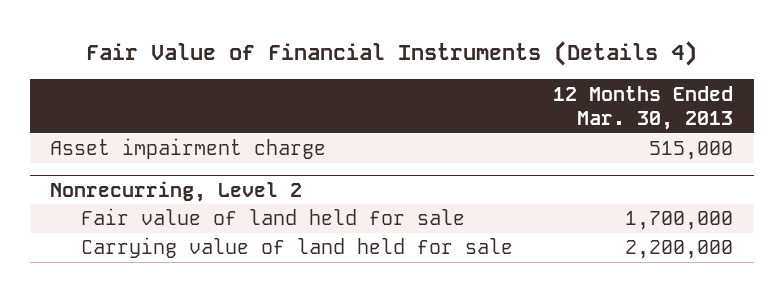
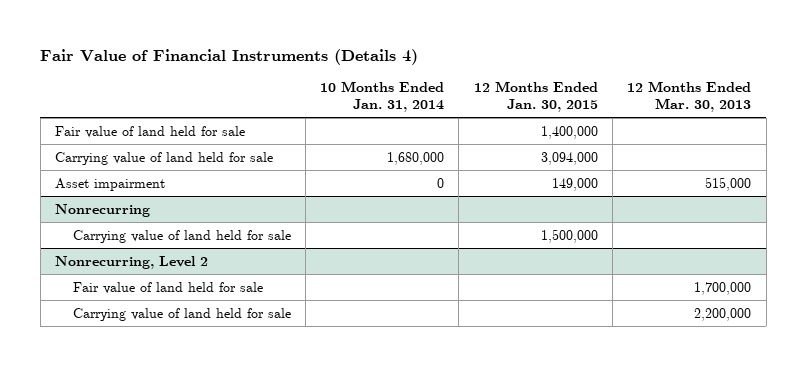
none -> [320,80,445,112] 10 Months Ended Jan. 31, 2014
none -> [473,80,598,112] 12 Months Ended Jan. 30, 2015
none -> [55,125,246,138] Fair value of land held for sale
none -> [55,151,274,165] Carrying value of land held for sale
[50,138,327,160] Asset impairment charge -> [55,177,166,191] Asset impairment
none -> [55,203,151,217] Nonrecurring
none -> [72,229,291,243] Carrying value of land held for sale

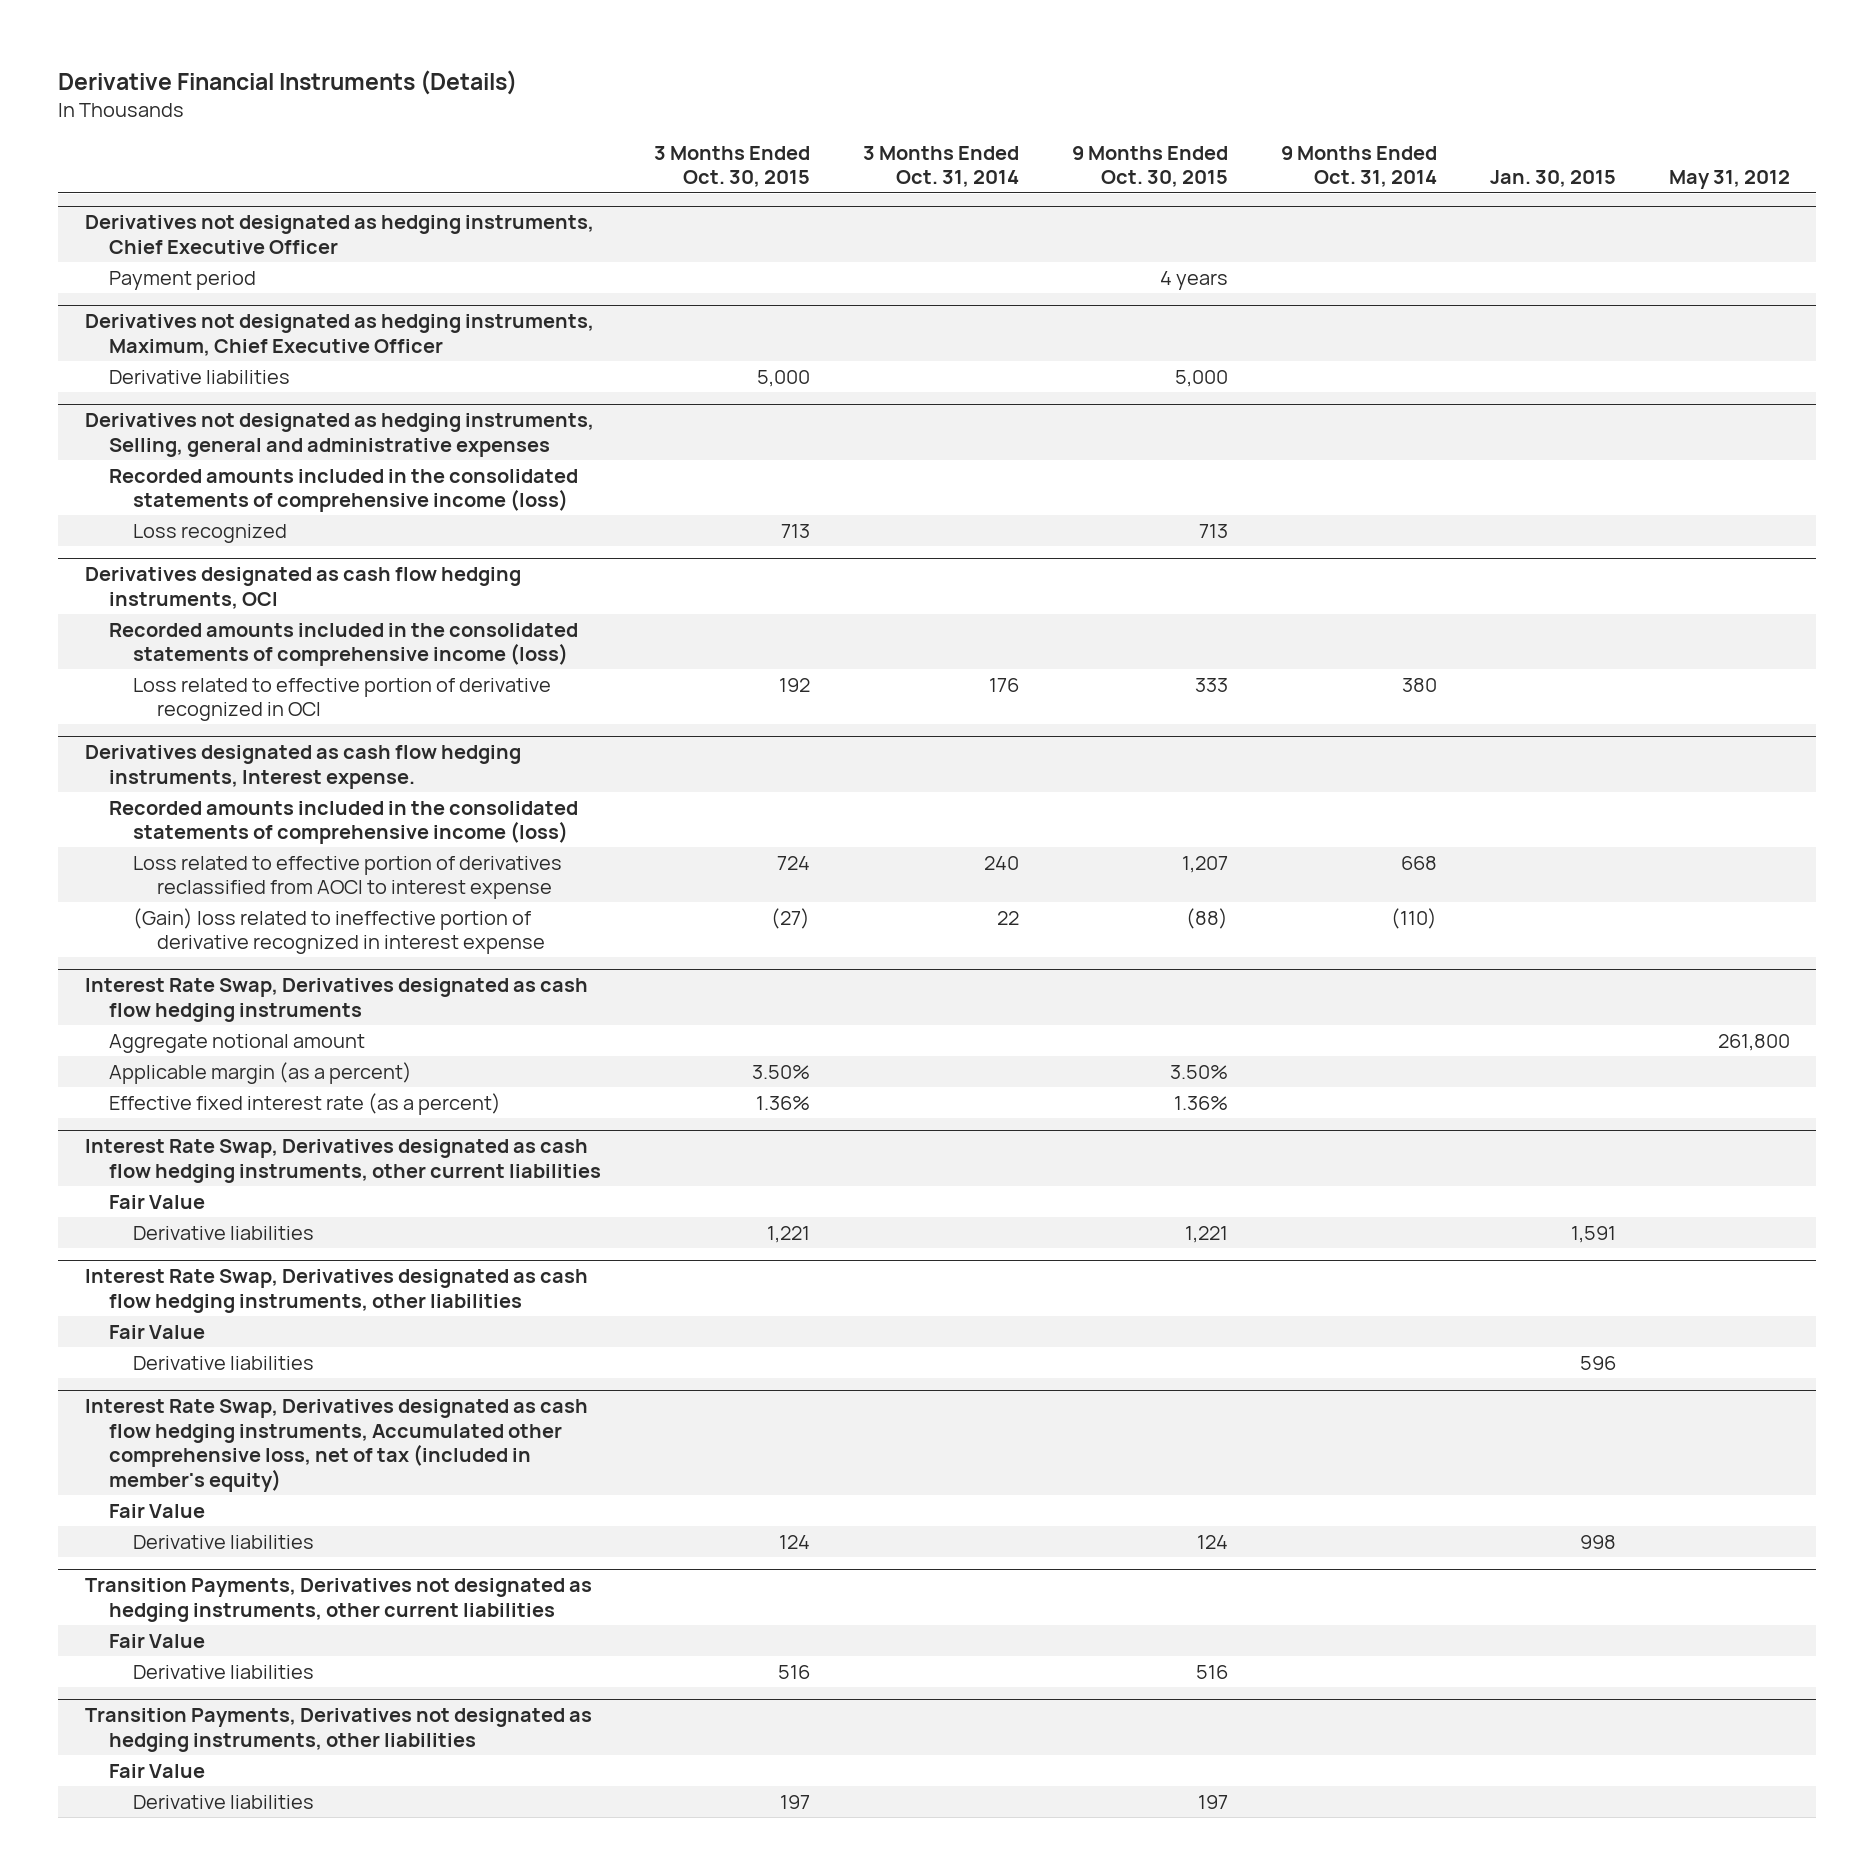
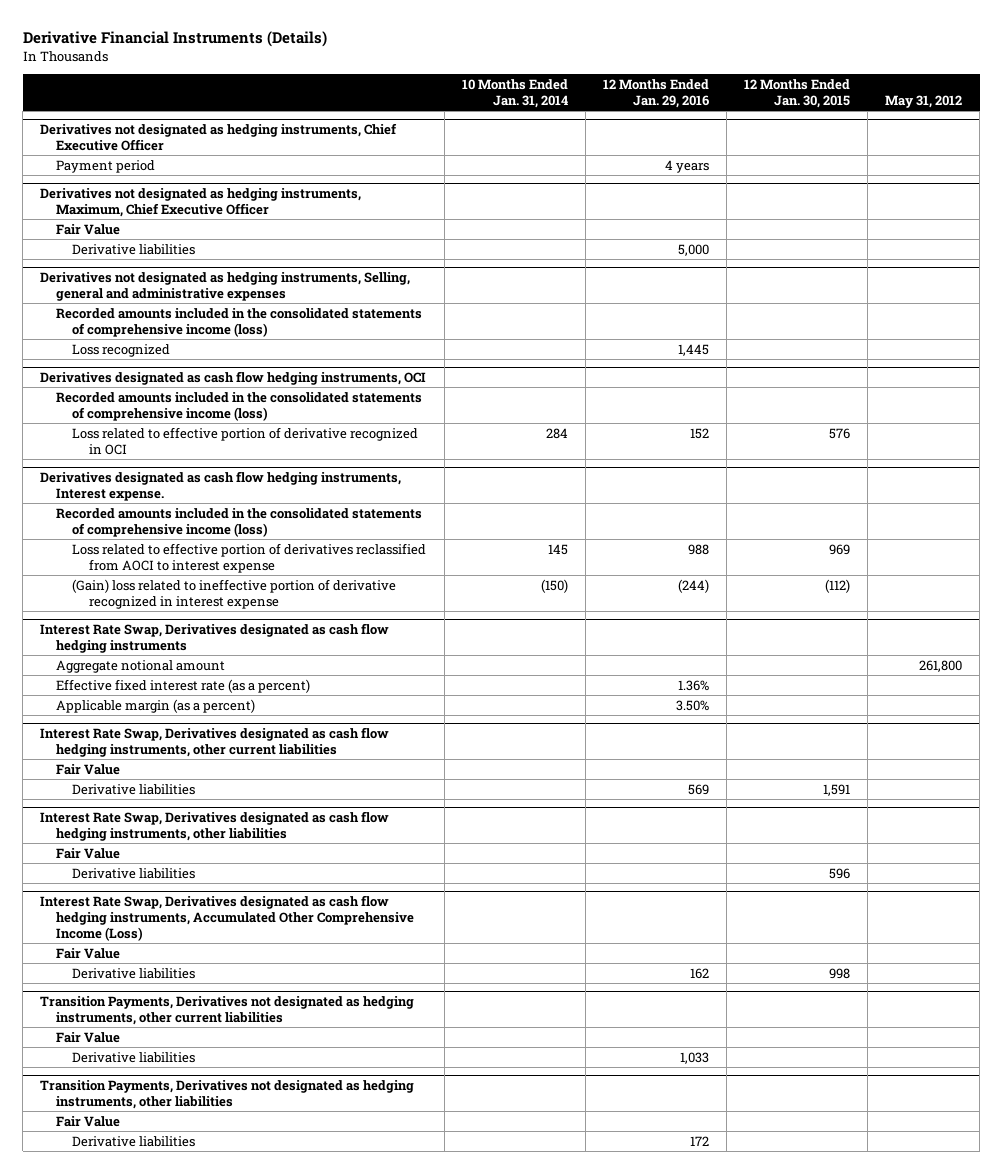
[653,145,810,188] 3 Months Ended Oct. 30, 2015 -> none
[862,145,1019,188] 3 Months Ended Oct. 31, 2014 -> none
[1071,145,1228,188] 9 Months Ended Oct. 30, 2015 -> none
[1280,145,1437,188] 9 Months Ended Oct. 31, 2014 -> none
[1489,170,1616,188] Jan. 30, 2015 -> none
none -> [461,78,568,108] 10 Months Ended Jan. 31, 2014
none -> [602,78,709,108] 12 Months Ended Jan. 29, 2016
none -> [744,78,851,108] 12 Months Ended Jan. 30, 2015
none -> [56,223,121,235] Fair Value
[108,1061,412,1084] Applicable margin (as a percent) -> [56,698,256,713] Applicable margin (as a percent)
[84,1399,588,1492] Interest Rate Swap, Derivatives designated as cash flow hedging instruments, Accumulated other comprehensive loss, net of tax (included in member's equity) -> [40,894,415,941] Interest Rate Swap, Derivatives designated as cash flow hedging instruments, Accumulated Other Comprehensive Income (Loss)

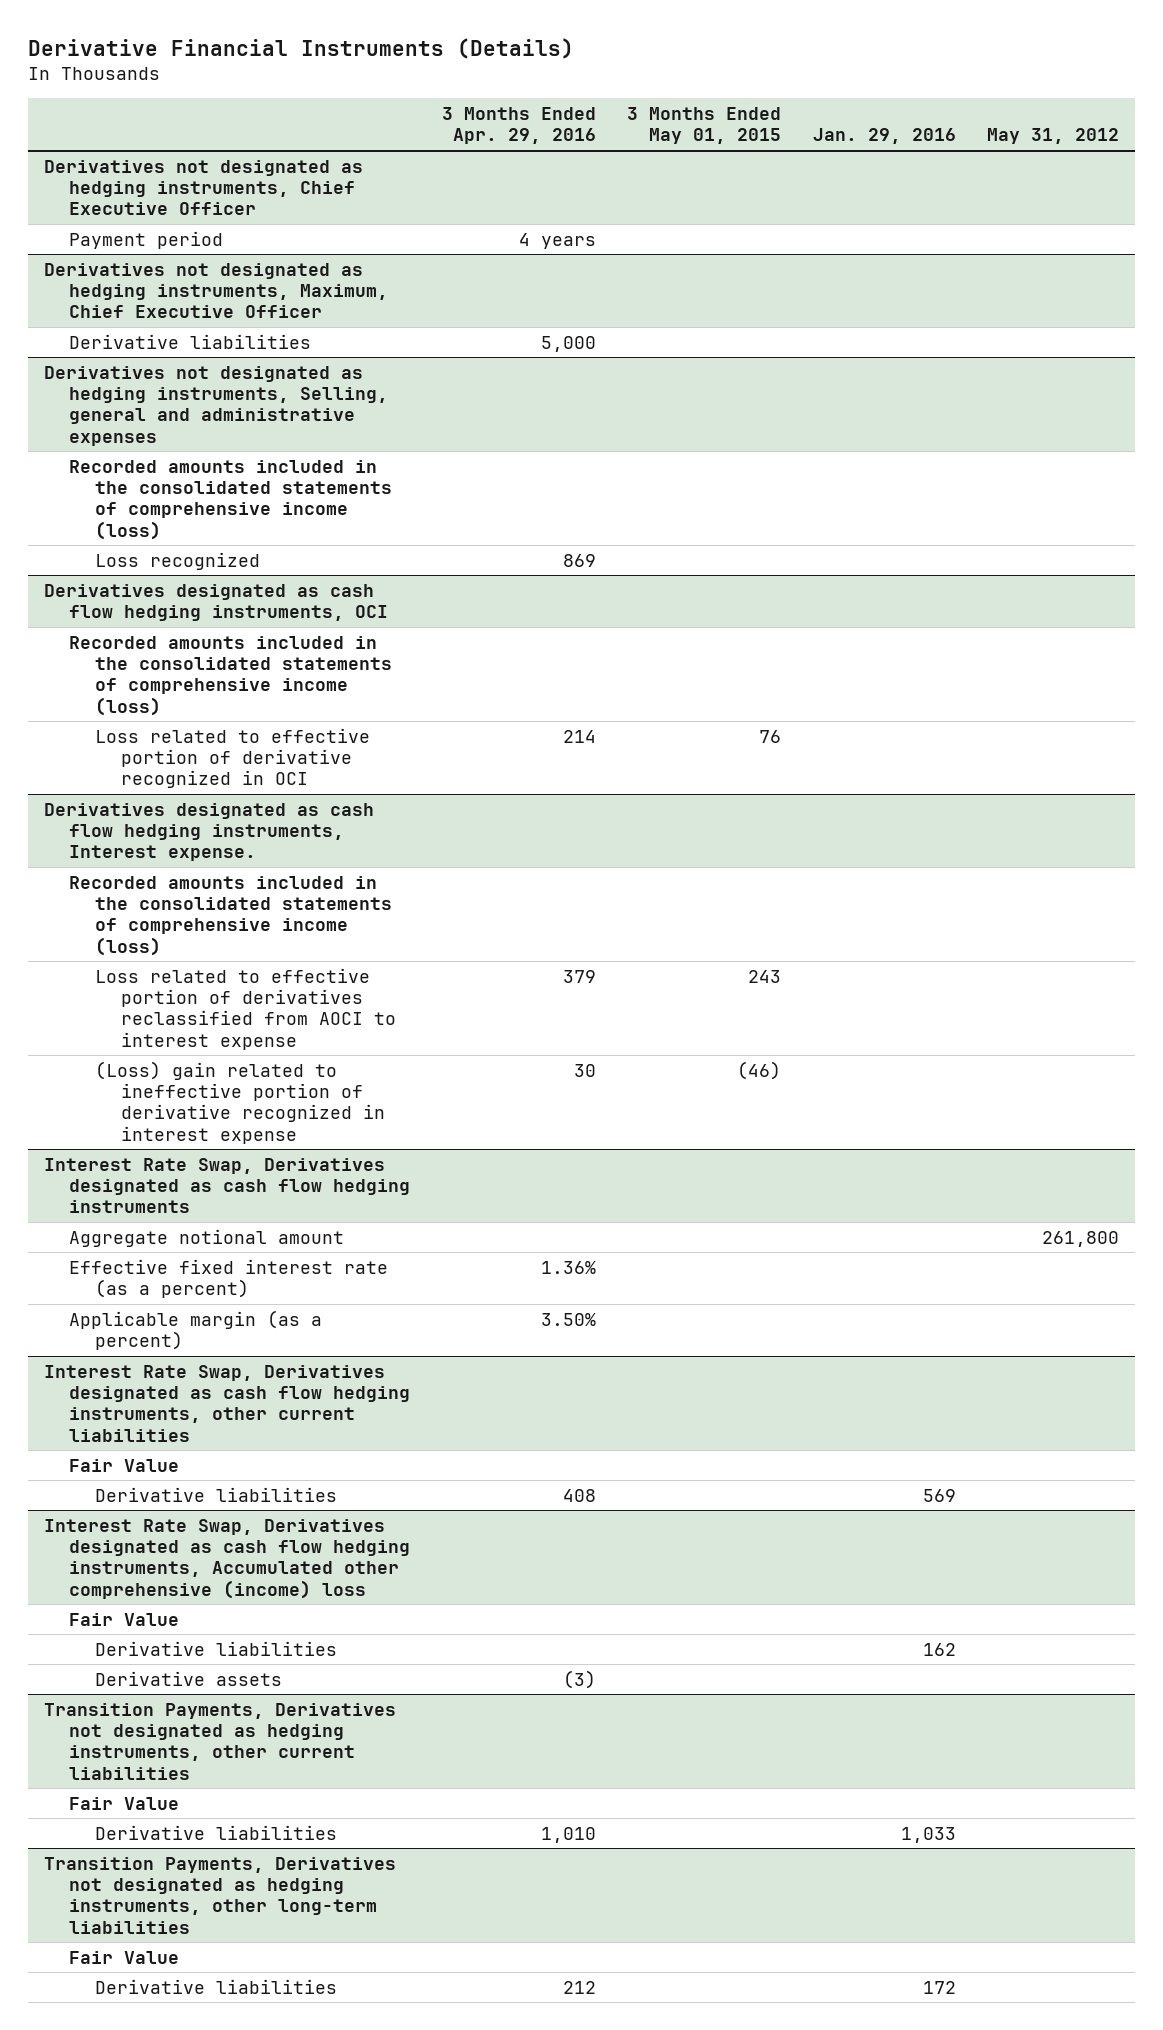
[461,78,568,108] 10 Months Ended Jan. 31, 2014 -> none
[602,78,709,108] 12 Months Ended Jan. 29, 2016 -> none
[744,78,851,108] 12 Months Ended Jan. 30, 2015 -> none
none -> [441,107,596,145] 3 Months Ended Apr. 29, 2016
none -> [627,107,782,145] 3 Months Ended May 01, 2015
none -> [812,128,956,145] Jan. 29, 2016
[56,223,121,235] Fair Value -> none
[72,578,397,609] (Gain) loss related to ineffective portion of derivative recognized in interest expense -> [94,1060,385,1144] (Loss) gain related to ineffective portion of derivative recognized in interest expense
[40,810,390,841] Interest Rate Swap, Derivatives designated as cash flow hedging instruments, other liabilities -> none
[56,847,121,859] Fair Value -> none
[72,867,196,879] Derivative liabilities -> none
[40,894,415,941] Interest Rate Swap, Derivatives designated as cash flow hedging instruments, Accumulated Other Comprehensive Income (Loss) -> [43,1518,411,1599] Interest Rate Swap, Derivatives designated as cash flow hedging instruments, Accumulated other comprehensive (income) loss
none -> [94,1670,282,1686] Derivative assets
[40,1079,415,1109] Transition Payments, Derivatives not designated as hedging instruments, other liabilities -> [43,1856,396,1934] Transition Payments, Derivatives not designated as hedging instruments, other long-term liabilities

